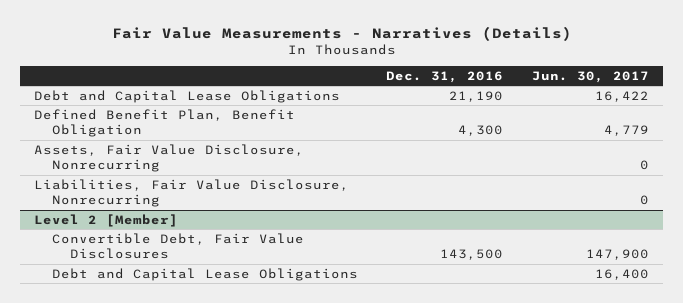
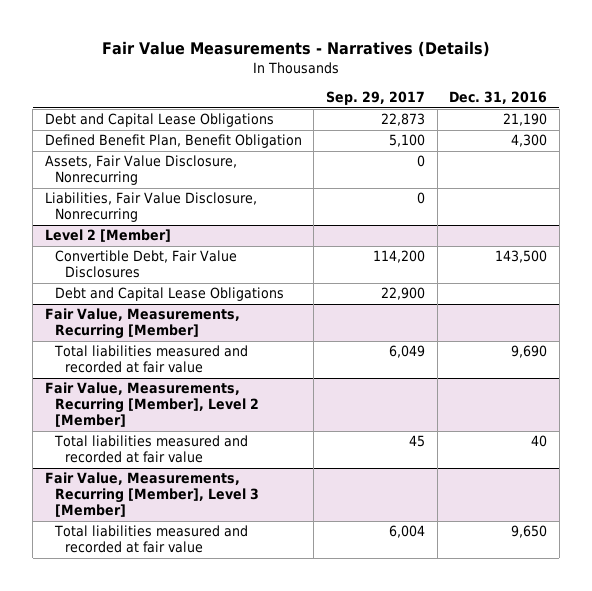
[532,70,650,83] Jun. 30, 2017 -> none
none -> [325,91,425,106] Sep. 29, 2017
none -> [44,308,240,340] Fair Value, Measurements, Recurring [Member]
none -> [54,345,249,374] Total liabilities measured and recorded at fair value
none -> [44,382,260,428] Fair Value, Measurements, Recurring [Member], Level 2 [Member]
none -> [54,435,249,464] Total liabilities measured and recorded at fair value
none -> [44,472,260,518] Fair Value, Measurements, Recurring [Member], Level 3 [Member]
none -> [54,525,249,554] Total liabilities measured and recorded at fair value

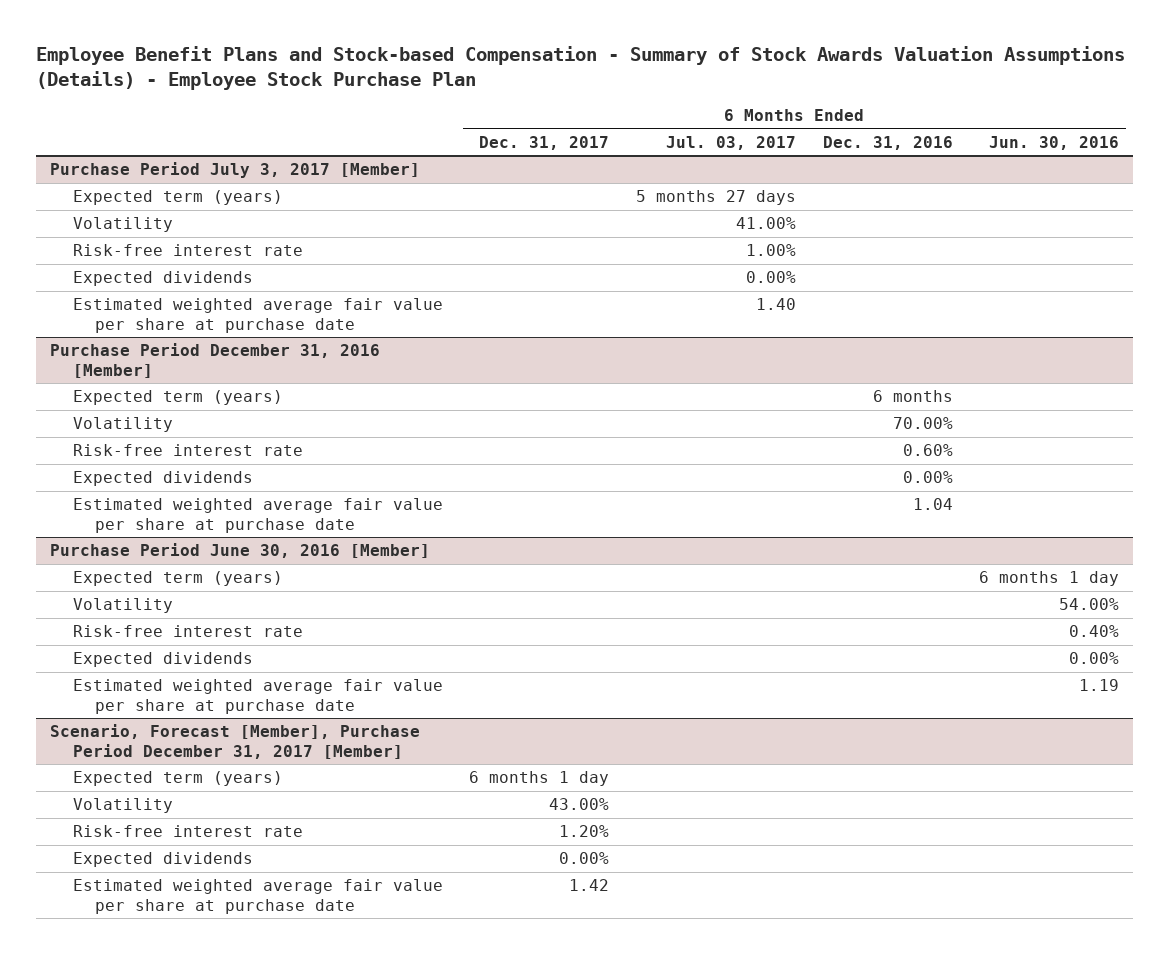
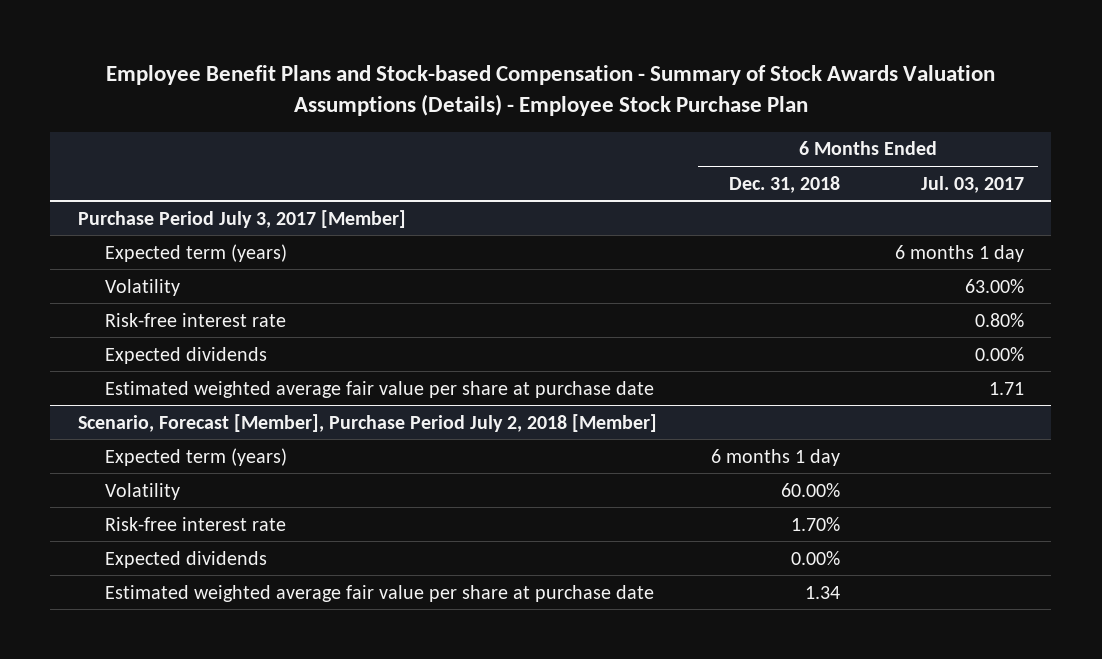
[479,135,610,150] Dec. 31, 2017 -> none
[822,135,953,150] Dec. 31, 2016 -> none
[989,135,1120,150] Jun. 30, 2016 -> none
none -> [729,175,841,193] Dec. 31, 2018
[635,190,796,206] 5 months 27 days -> [895,244,1025,262] 6 months 1 day
[735,217,796,230] 41.00% -> [965,278,1025,293] 63.00%
[745,244,796,257] 1.00% -> [975,312,1025,327] 0.80%
[49,343,380,379] Purchase Period December 31, 2016 [Member] -> none
[72,390,283,406] Expected term (years) -> none
[72,417,173,433] Volatility -> none
[72,444,303,457] Risk-free interest rate -> none
[72,471,253,487] Expected dividends -> none
[72,498,443,534] Estimated weighted average fair value per share at purchase date -> none
[49,543,430,559] Purchase Period June 30, 2016 [Member] -> none
[72,571,283,587] Expected term (years) -> none
[72,598,173,614] Volatility -> none
[72,625,303,638] Risk-free interest rate -> none
[72,652,253,668] Expected dividends -> none
[72,679,443,715] Estimated weighted average fair value per share at purchase date -> none
[49,724,420,760] Scenario, Forecast [Member], Purchase Period December 31, 2017 [Member] -> none
[72,771,283,787] Expected term (years) -> none
[72,798,173,814] Volatility -> none
[72,825,303,838] Risk-free interest rate -> none
[72,852,253,868] Expected dividends -> none
[72,879,443,915] Estimated weighted average fair value per share at purchase date -> none
[755,298,796,311] 1.40 -> [989,381,1025,395] 1.71
none -> [77,413,657,432] Scenario, Forecast [Member], Purchase Period July 2, 2018 [Member]
none -> [105,447,288,466] Expected term (years)
none -> [105,482,181,500] Volatility
none -> [105,516,287,531] Risk-free interest rate
none -> [105,550,268,568] Expected dividends
none -> [105,584,655,602] Estimated weighted average fair value per share at purchase date

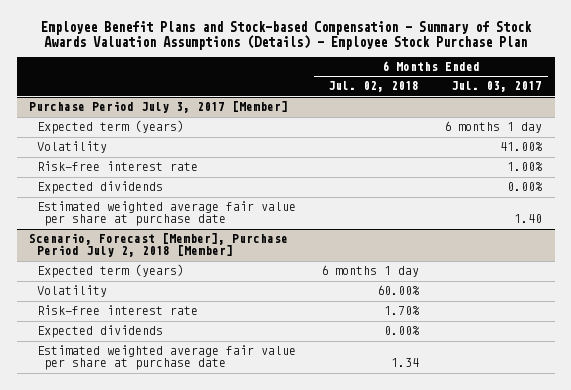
[729,175,841,193] Dec. 31, 2018 -> none
none -> [327,81,419,93] Jul. 02, 2018
[965,278,1025,293] 63.00% -> [499,142,543,152] 41.00%
[975,312,1025,327] 0.80% -> [506,162,543,172] 1.00%
[989,381,1025,395] 1.71 -> [513,214,542,224] 1.40

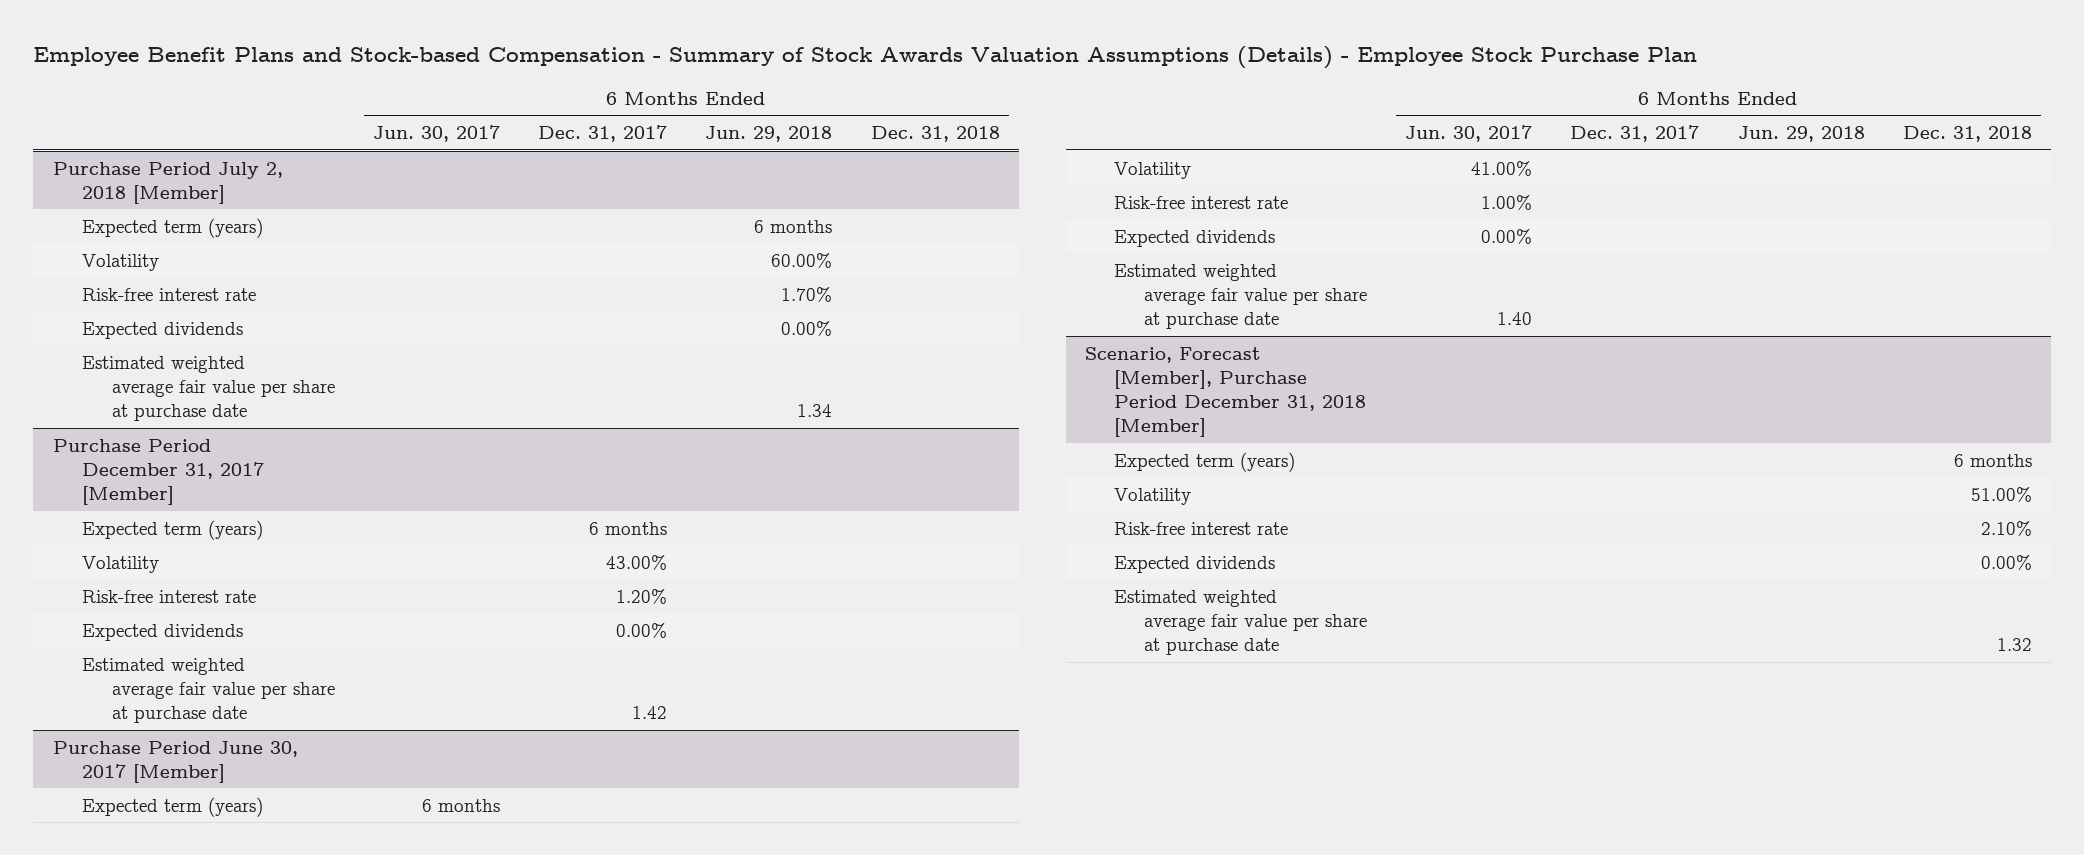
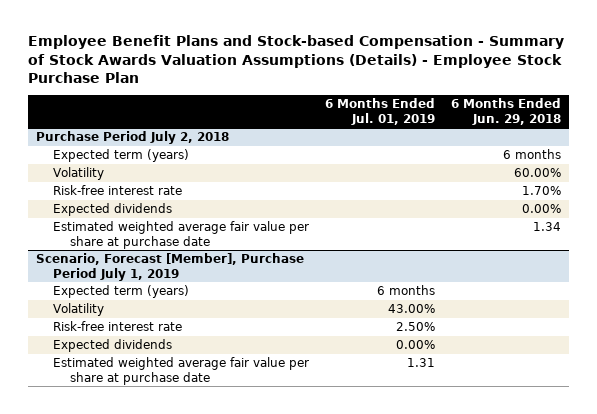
[373,124,501,142] Jun. 30, 2017 -> none
[538,124,668,142] Dec. 31, 2017 -> none
[870,125,1000,142] Dec. 31, 2018 -> none
none -> [325,98,436,125] 6 Months Ended Jul. 01, 2019
[52,161,283,204] Purchase Period July 2, 2018 [Member] -> [35,131,229,145] Purchase Period July 2, 2018
[52,438,265,505] Purchase Period December 31, 2017 [Member] -> none
[82,519,264,540] Expected term (years) -> none
[82,555,160,573] Volatility -> none
[82,589,257,603] Risk-free interest rate -> none
[82,623,244,641] Expected dividends -> none
[82,657,335,723] Estimated weighted average fair value per share at purchase date -> none
[52,740,298,783] Purchase Period June 30, 2017 [Member] -> none
[82,796,264,817] Expected term (years) -> none
[1114,161,1192,179] Volatility -> none
[1114,195,1289,209] Risk-free interest rate -> none
[1114,229,1276,247] Expected dividends -> none
[1114,263,1368,329] Estimated weighted average fair value per share at purchase date -> none
[1084,346,1367,438] Scenario, Forecast [Member], Purchase Period December 31, 2018 [Member] -> none
[1114,451,1296,472] Expected term (years) -> none
[1114,487,1192,505] Volatility -> none
[1114,521,1289,535] Risk-free interest rate -> none
[1114,555,1276,573] Expected dividends -> none
[1114,589,1368,655] Estimated weighted average fair value per share at purchase date -> none
none -> [35,253,304,281] Scenario, Forecast [Member], Purchase Period July 1, 2019
none -> [53,285,190,299] Expected term (years)
none -> [53,303,105,317] Volatility
none -> [53,321,183,332] Risk-free interest rate
none -> [53,339,173,353] Expected dividends
none -> [53,357,310,385] Estimated weighted average fair value per share at purchase date

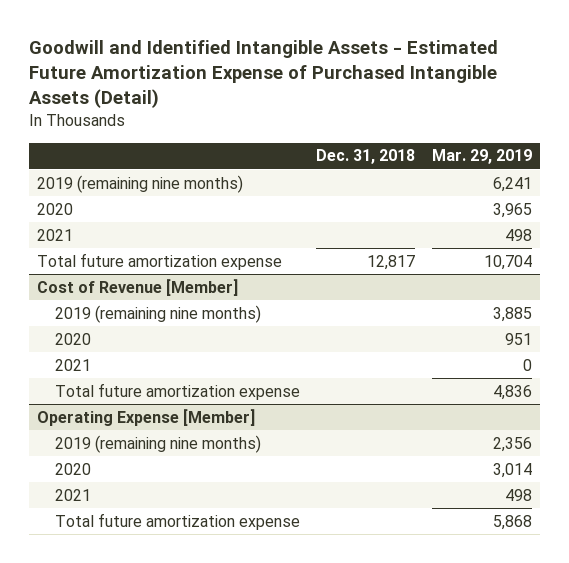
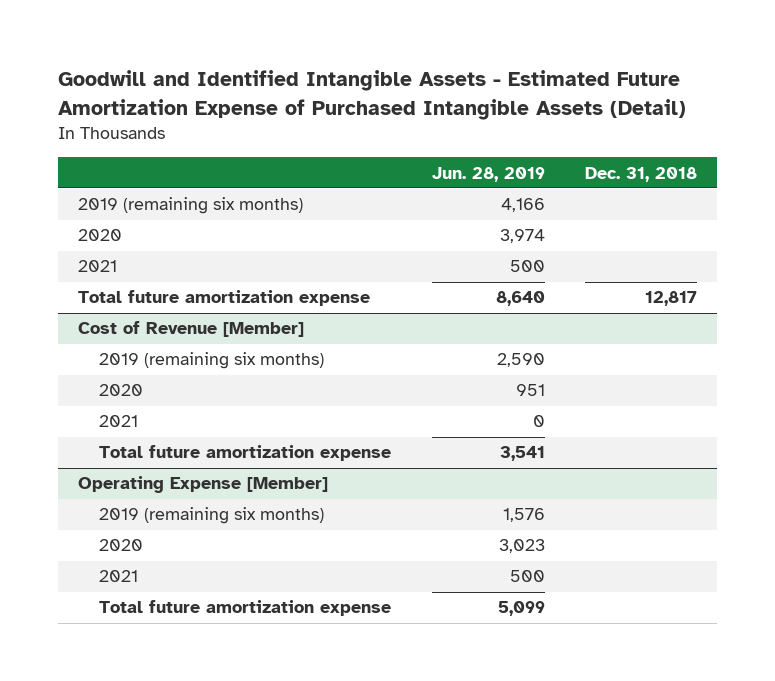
[431,149,532,165] Mar. 29, 2019 -> none
none -> [431,166,545,182] Jun. 28, 2019
[37,174,244,193] 2019 (remaining nine months) -> [78,197,304,215] 2019 (remaining six months)
[54,304,261,323] 2019 (remaining nine months) -> [99,352,325,370] 2019 (remaining six months)
[54,434,261,453] 2019 (remaining nine months) -> [99,507,325,525] 2019 (remaining six months)

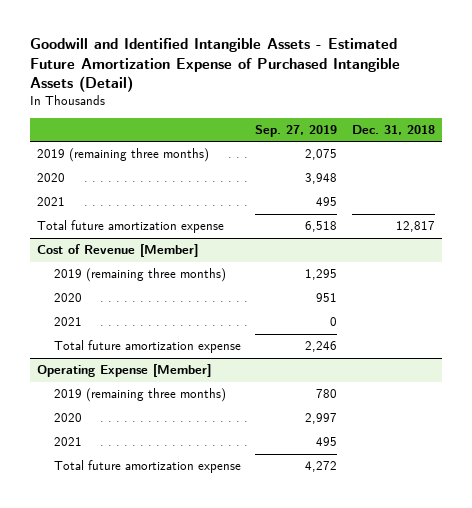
[431,166,545,182] Jun. 28, 2019 -> none
none -> [255,125,338,138] Sep. 27, 2019
[78,197,304,215] 2019 (remaining six months) -> [36,148,209,163] 2019 (remaining three months)
[99,352,325,370] 2019 (remaining six months) -> [53,268,226,283] 2019 (remaining three months)
[99,507,325,525] 2019 (remaining six months) -> [53,388,226,403] 2019 (remaining three months)

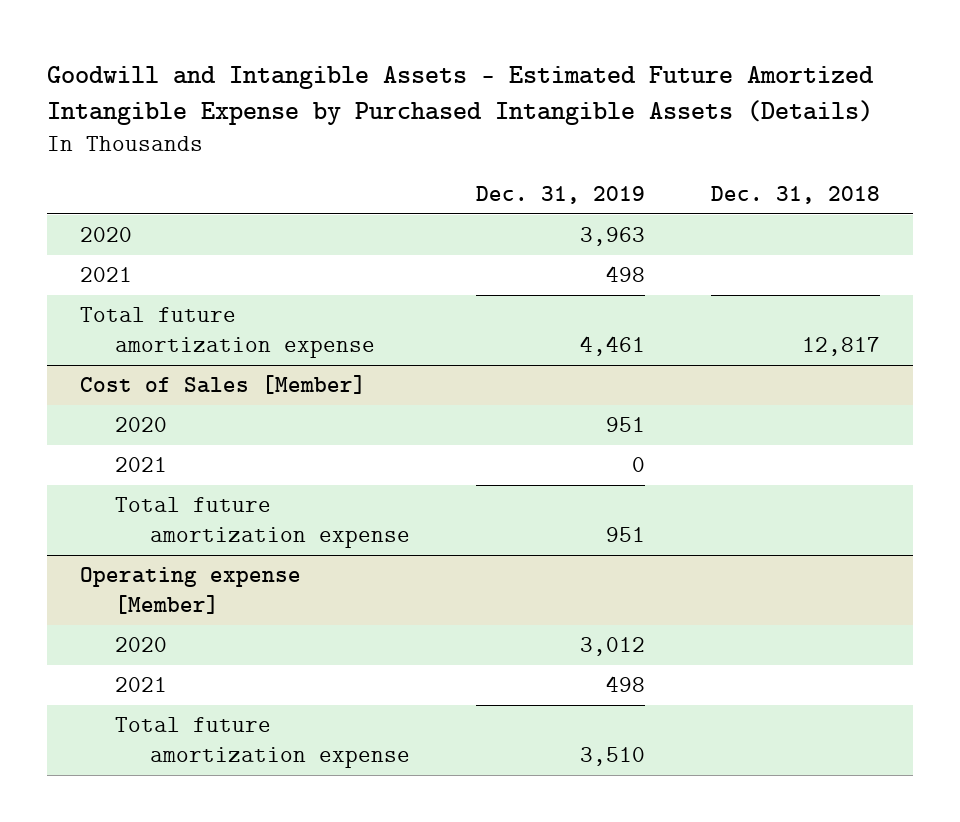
[29,38,400,93] Goodwill and Identified Intangible Assets - Estimated Future Amortization Expense of Purchased Intangible Assets (Detail) -> [47,66,875,126] Goodwill and Intangible Assets - Estimated Future Amortized Intangible Expense by Purchased Intangible Assets (Details)
[255,125,338,138] Sep. 27, 2019 -> none
none -> [475,185,645,204] Dec. 31, 2019
[36,148,209,163] 2019 (remaining three months) -> none
[53,268,226,283] 2019 (remaining three months) -> none
[36,244,198,258] Cost of Revenue [Member] -> [80,374,367,394] Cost of Sales [Member]
[53,388,226,403] 2019 (remaining three months) -> none
[36,364,211,378] Operating Expense [Member] -> [80,566,302,614] Operating expense [Member]

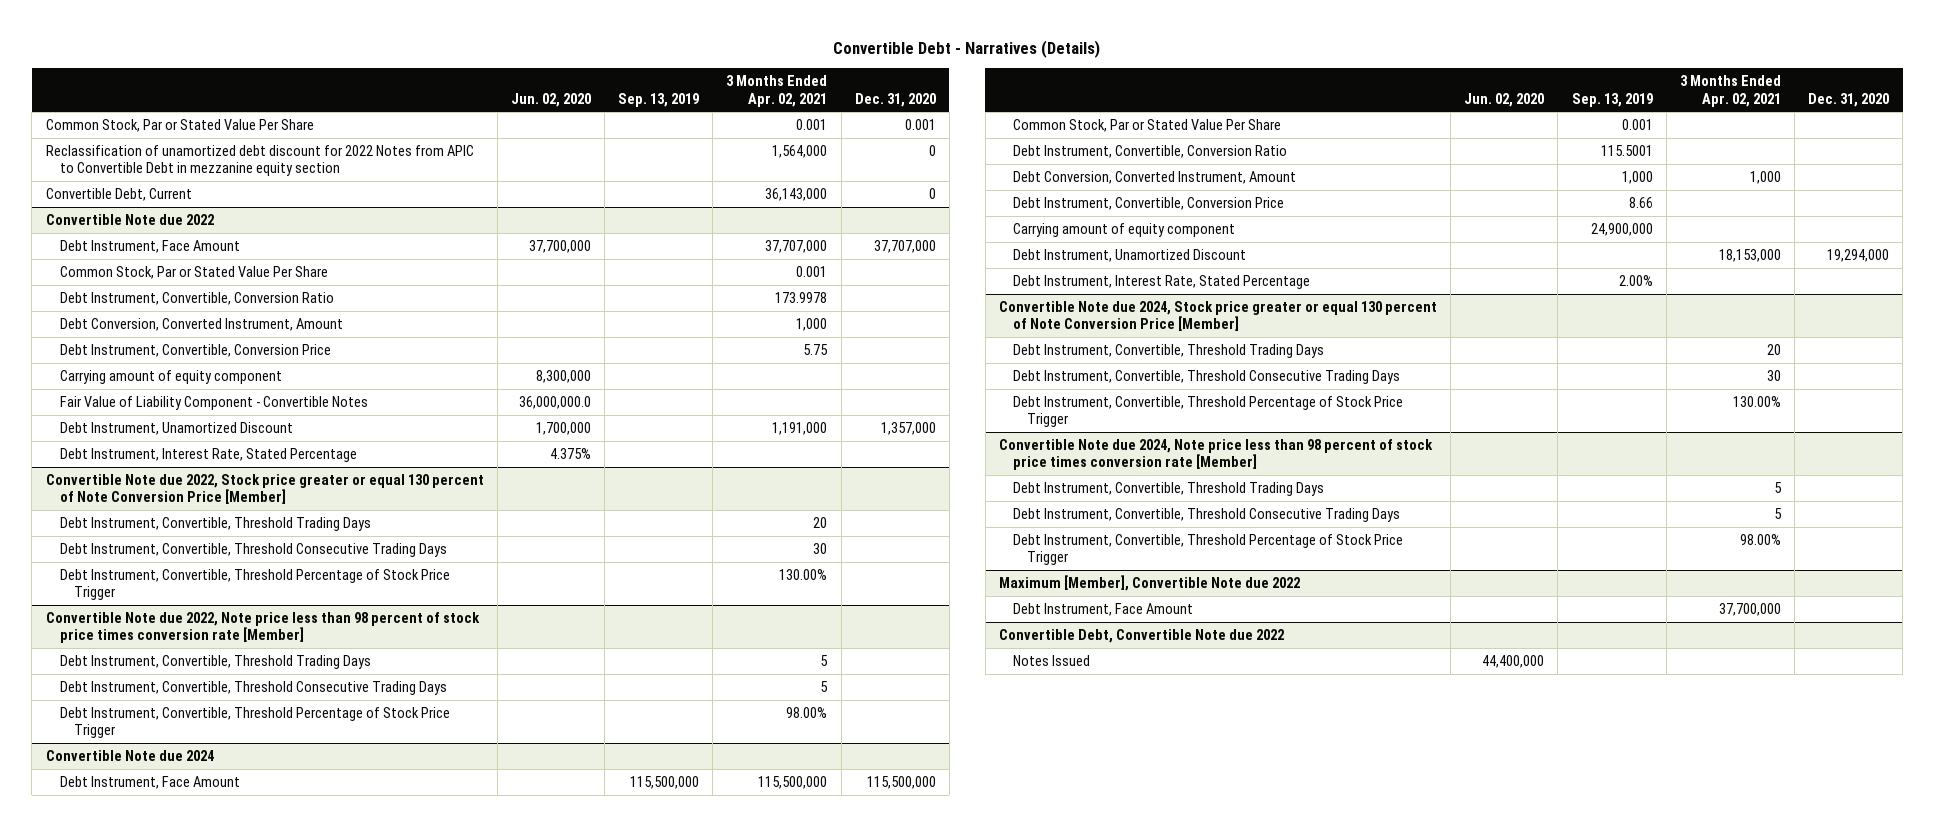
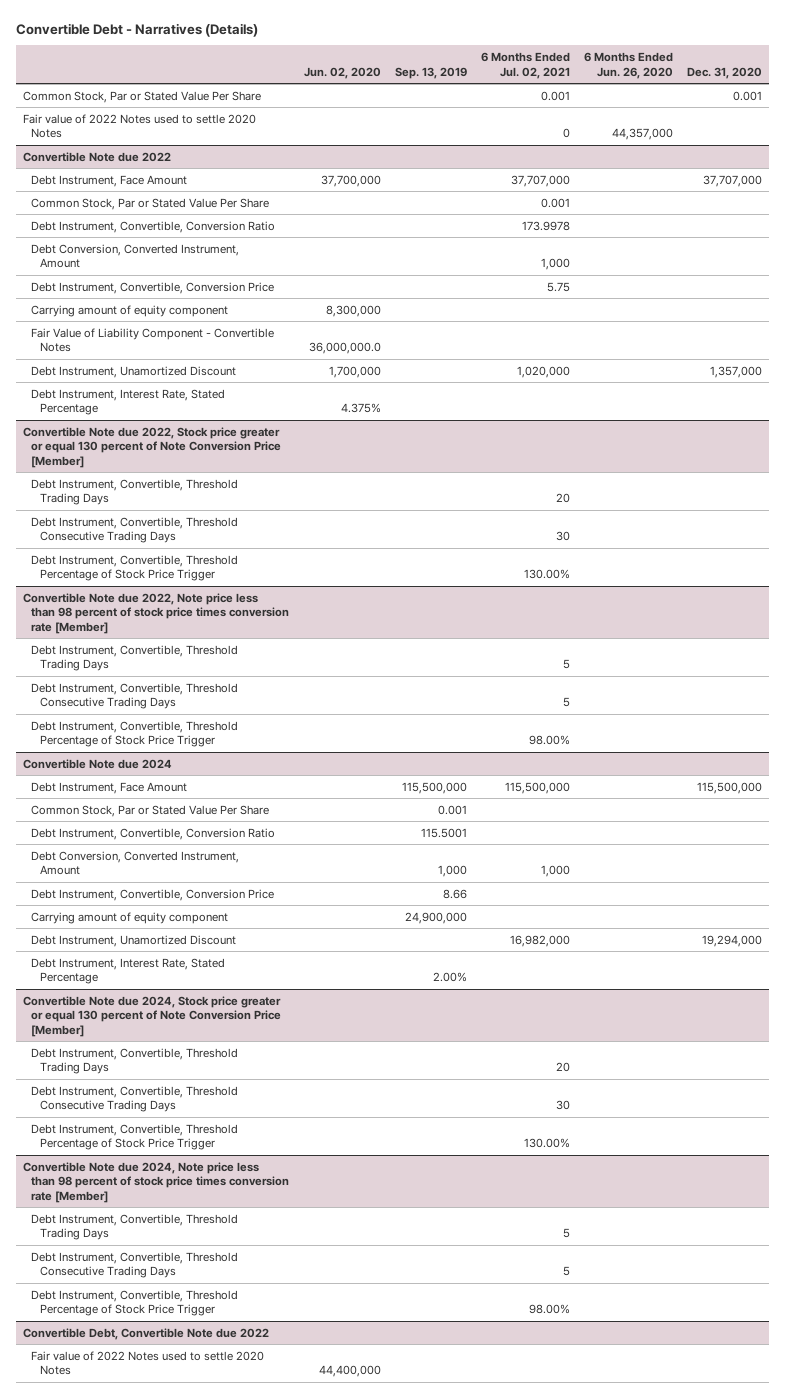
[726,75,828,107] 3 Months Ended Apr. 02, 2021 -> none
none -> [480,52,570,79] 6 Months Ended Jul. 02, 2021
none -> [584,52,674,79] 6 Months Ended Jun. 26, 2020
[45,144,474,177] Reclassification of unamortized debt discount for 2022 Notes from APIC to Convertible Debt in mezzanine equity section -> none
[45,187,192,201] Convertible Debt, Current -> none
none -> [22,113,256,139] Fair value of 2022 Notes used to settle 2020 Notes
[998,574,1300,591] Maximum [Member], Convertible Note due 2022 -> none
[1013,602,1194,616] Debt Instrument, Face Amount -> none
[1013,654,1091,666] Notes Issued -> [31,1350,265,1376] Fair value of 2022 Notes used to settle 2020 Notes

